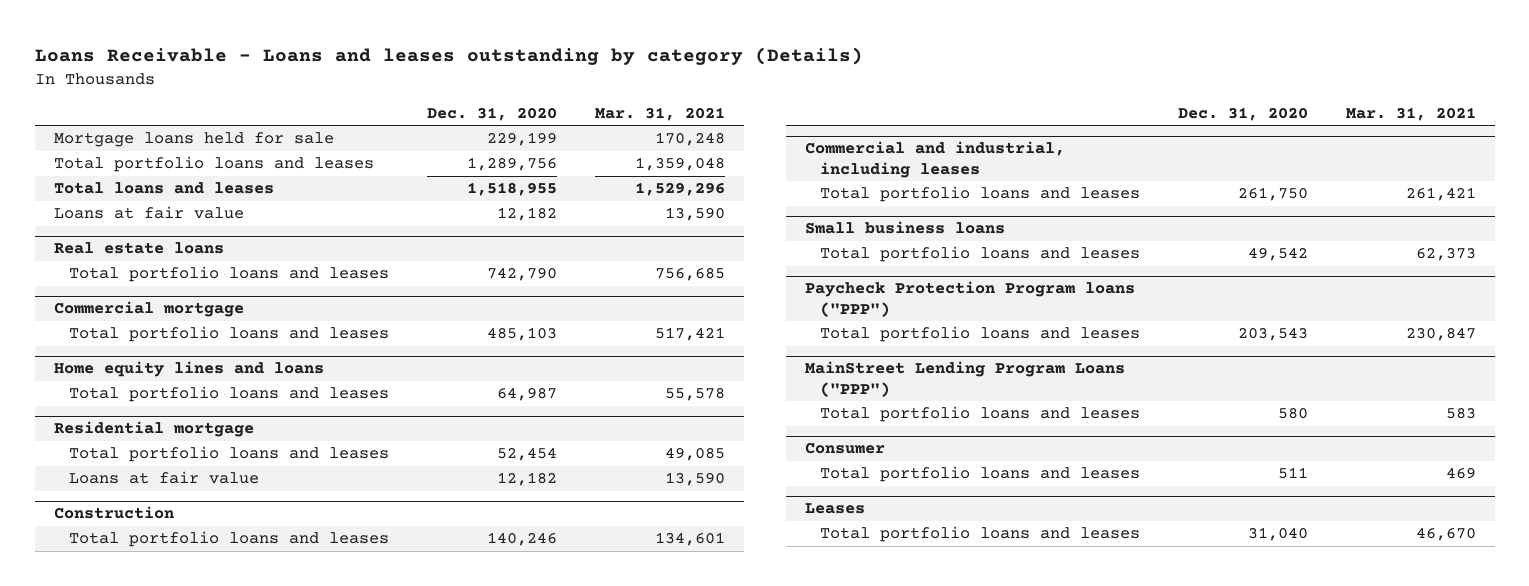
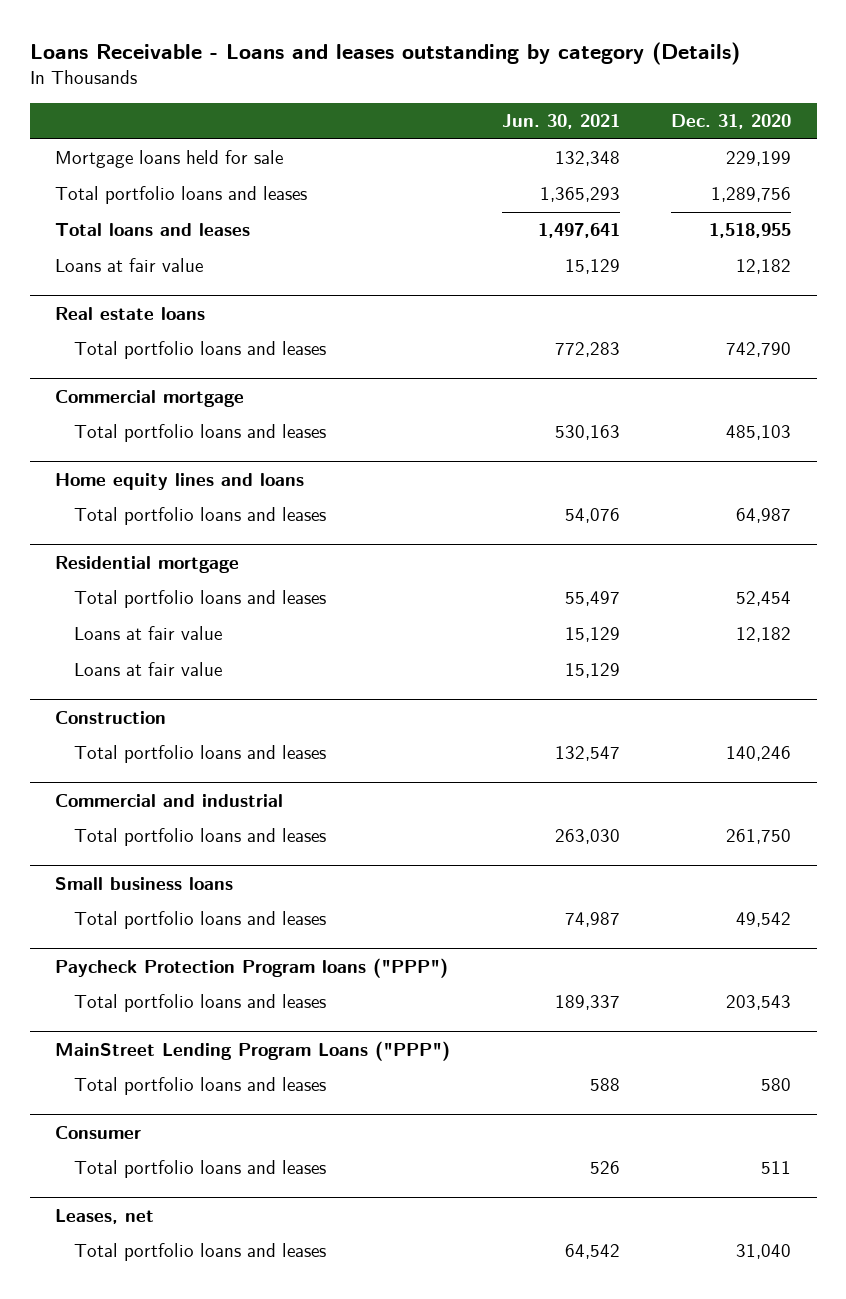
[594,106,725,121] Mar. 31, 2021 -> none
none -> [501,114,620,130] Jun. 30, 2021
none -> [73,662,222,677] Loans at fair value
[804,141,1065,178] Commercial and industrial, including leases -> [55,793,284,807] Commercial and industrial
[804,503,865,515] Leases -> [55,1208,155,1224] Leases, net

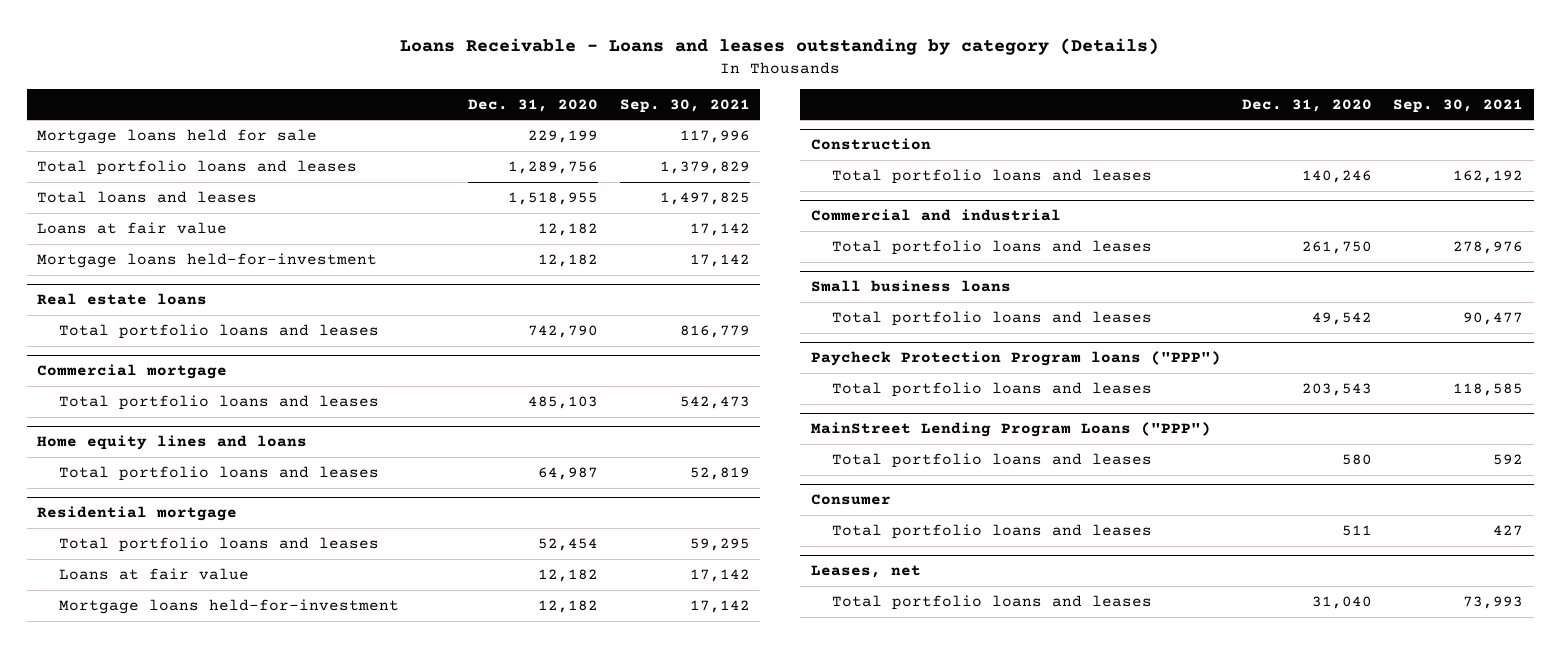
[501,114,620,130] Jun. 30, 2021 -> none
none -> [619,98,750,113] Sep. 30, 2021
none -> [37,252,378,268] Mortgage loans held-for-investment
[73,662,222,677] Loans at fair value -> none
none -> [58,598,399,614] Mortgage loans held-for-investment

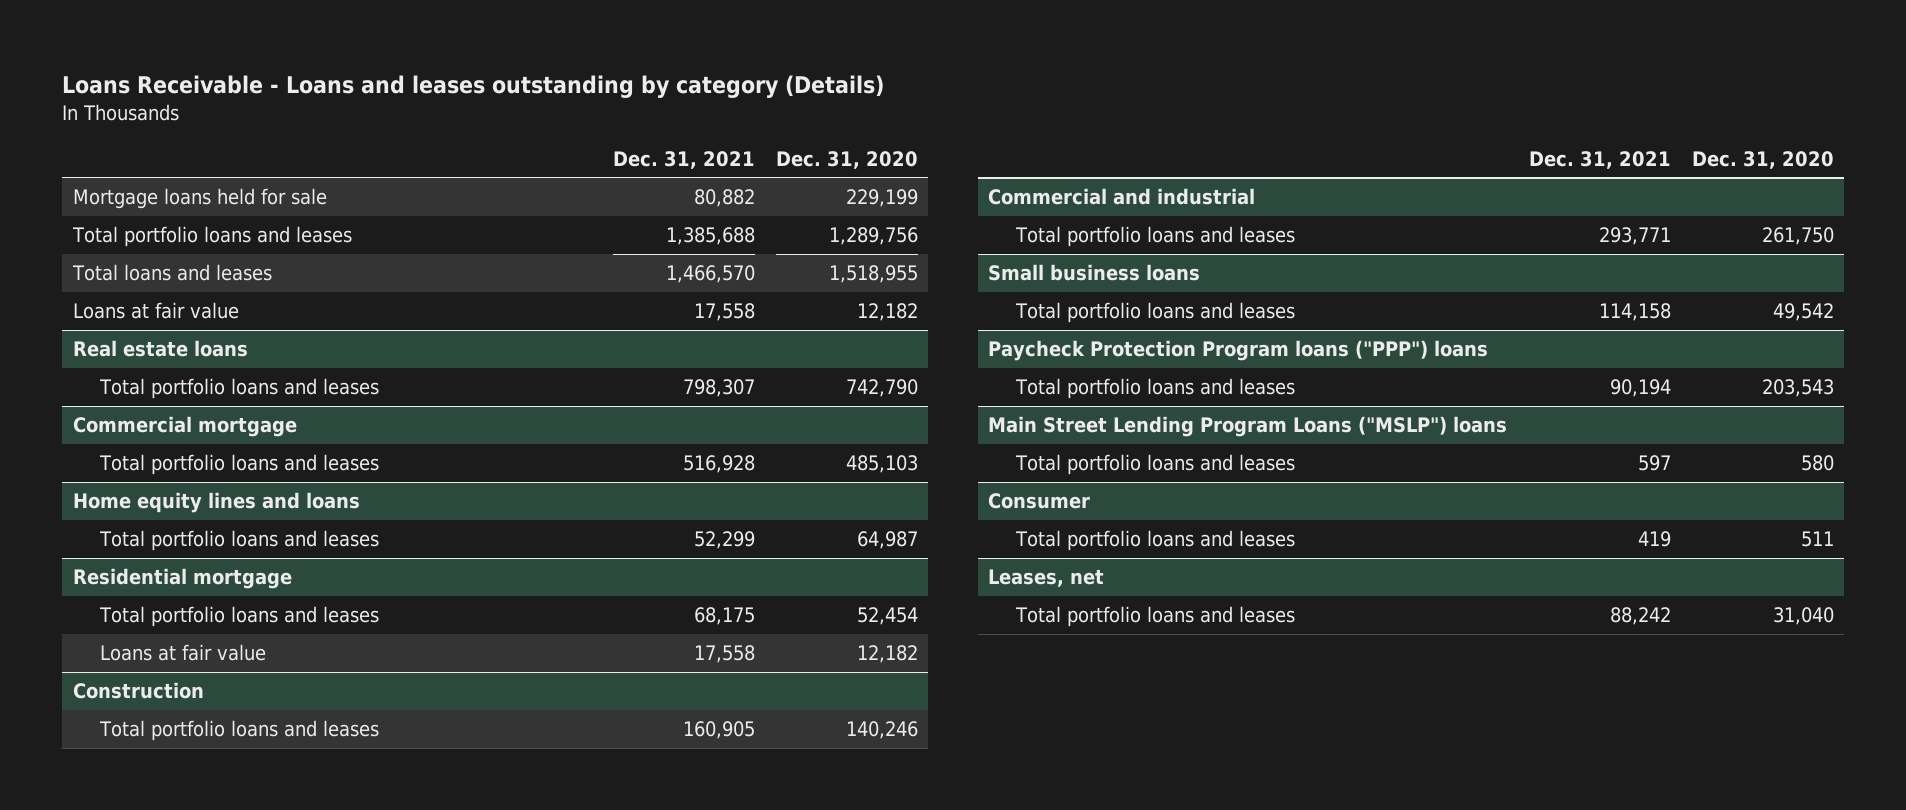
[619,98,750,113] Sep. 30, 2021 -> none
none -> [612,150,755,169] Dec. 31, 2021
[37,252,378,268] Mortgage loans held-for-investment -> none
[58,598,399,614] Mortgage loans held-for-investment -> none
[810,351,1221,367] Paycheck Protection Program loans ("PPP") -> [988,340,1489,362] Paycheck Protection Program loans ("PPP") loans
[810,422,1211,438] MainStreet Lending Program Loans ("PPP") -> [988,416,1508,438] Main Street Lending Program Loans ("MSLP") loans

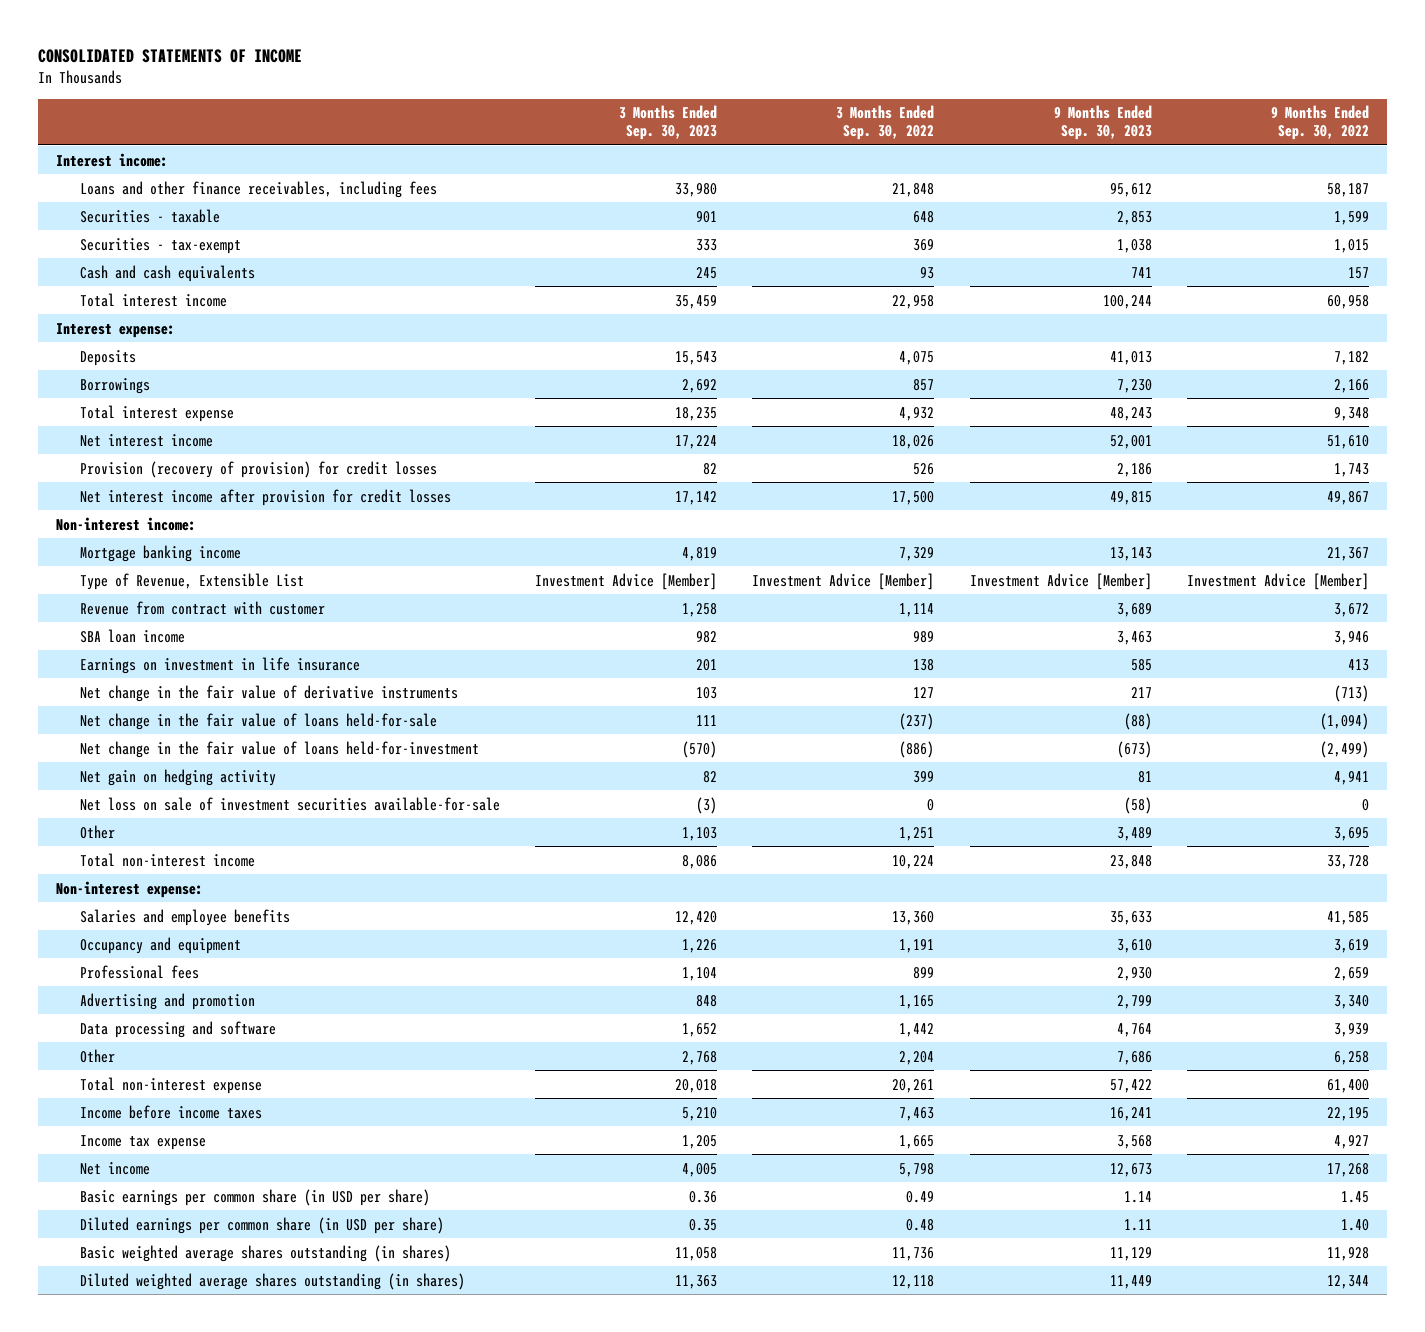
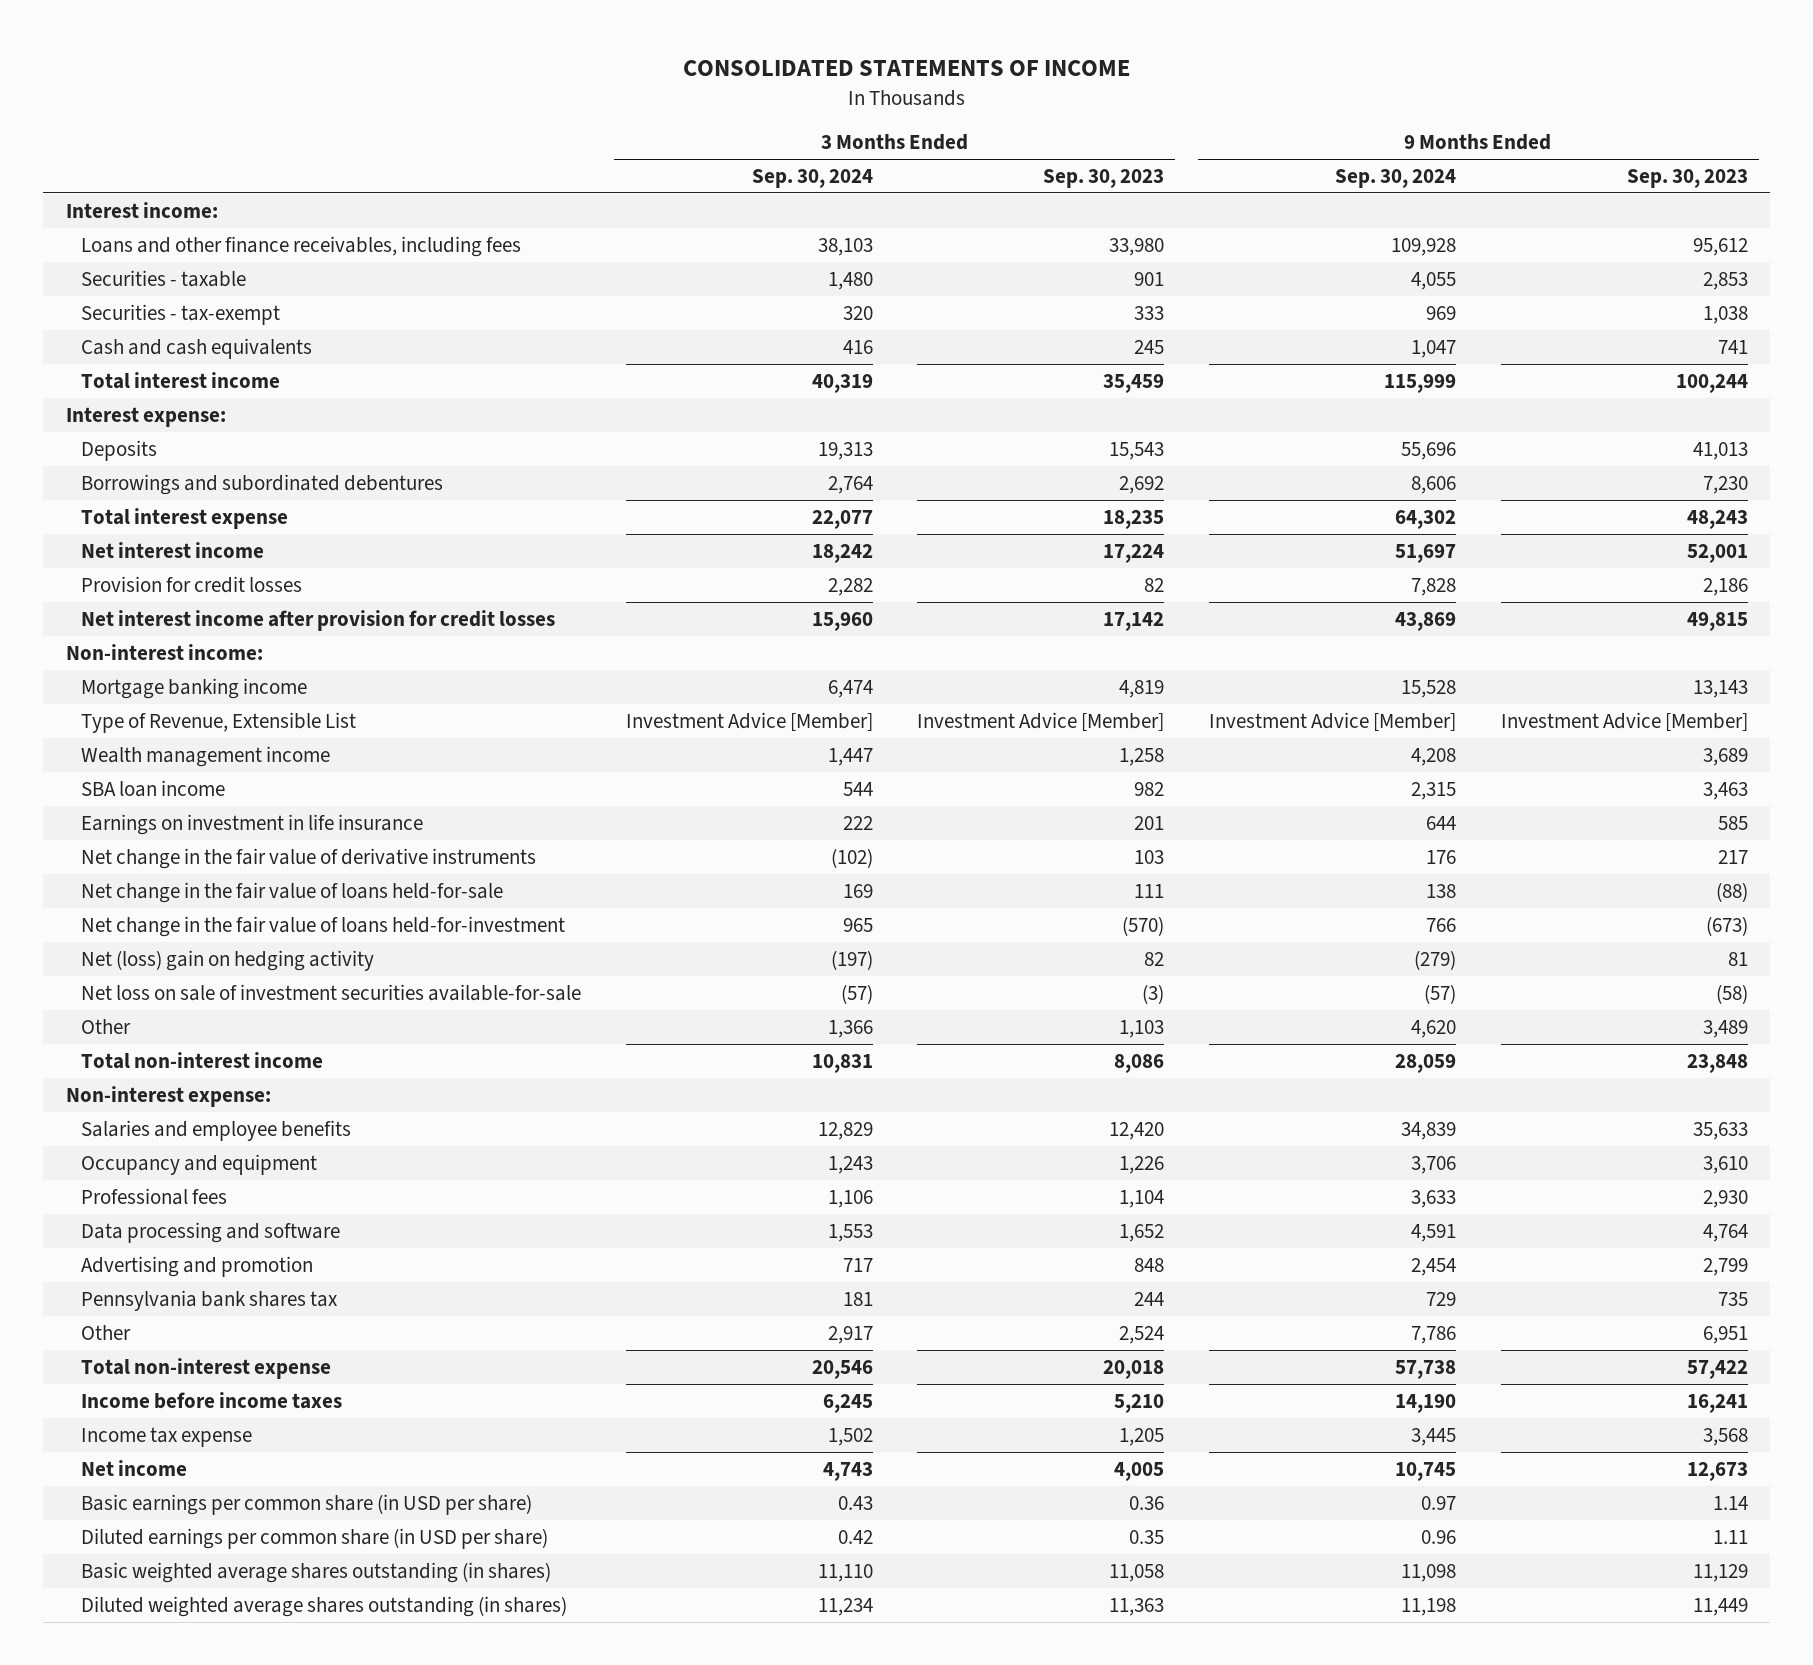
[836,105,935,141] 3 Months Ended Sep. 30, 2022 -> none
[1270,105,1369,141] 9 Months Ended Sep. 30, 2022 -> none
none -> [751,168,873,188] Sep. 30, 2024
none -> [1334,168,1456,188] Sep. 30, 2024
[80,377,151,394] Borrowings -> [80,473,443,495] Borrowings and subordinated debentures
[80,460,438,478] Provision (recovery of provision) for credit losses -> [80,575,302,593] Provision for credit losses
[80,600,326,615] Revenue from contract with customer -> [80,745,330,767] Wealth management income
[80,768,277,786] Net gain on hedging activity -> [80,949,374,971] Net (loss) gain on hedging activity
[80,992,256,1010] Advertising and promotion -> [80,1255,313,1277] Advertising and promotion
none -> [80,1289,338,1311] Pennsylvania bank shares tax
[682,1050,718,1065] 2,768 -> [1119,1325,1165,1344] 2,524
[1116,1050,1152,1065] 7,686 -> [1702,1325,1748,1344] 6,951

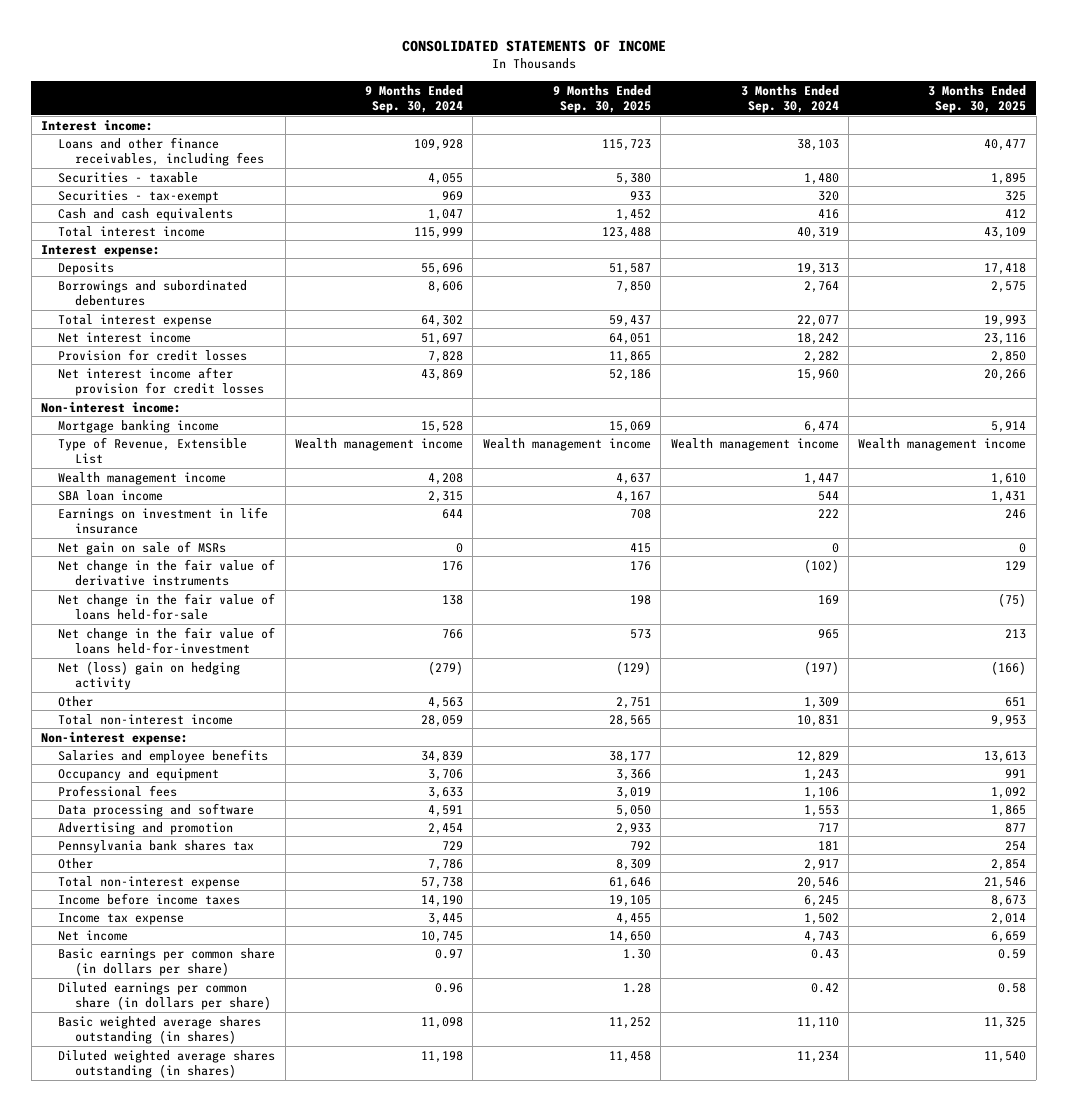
[1043,168,1165,188] Sep. 30, 2023 -> none
[1626,168,1748,188] Sep. 30, 2023 -> none
none -> [552,84,651,113] 9 Months Ended Sep. 30, 2025
none -> [928,84,1027,113] 3 Months Ended Sep. 30, 2025
[625,711,873,731] Investment Advice [Member] -> [670,437,839,451] Wealth management income
[1208,711,1456,731] Investment Advice [Member] -> [294,437,463,451] Wealth management income
none -> [58,540,227,555] Net gain on sale of MSRs
[80,983,581,1001] Net loss on sale of investment securities available-for-sale -> none
[827,1019,873,1038] 1,366 -> [803,696,839,709] 1,309
[1410,1019,1456,1038] 4,620 -> [427,696,463,709] 4,563
[80,1493,532,1515] Basic earnings per common share (in USD per share) -> [58,947,276,976] Basic earnings per common share (in dollars per share)
[80,1527,548,1549] Diluted earnings per common share (in USD per share) -> [58,981,272,1010] Diluted earnings per common share (in dollars per share)

